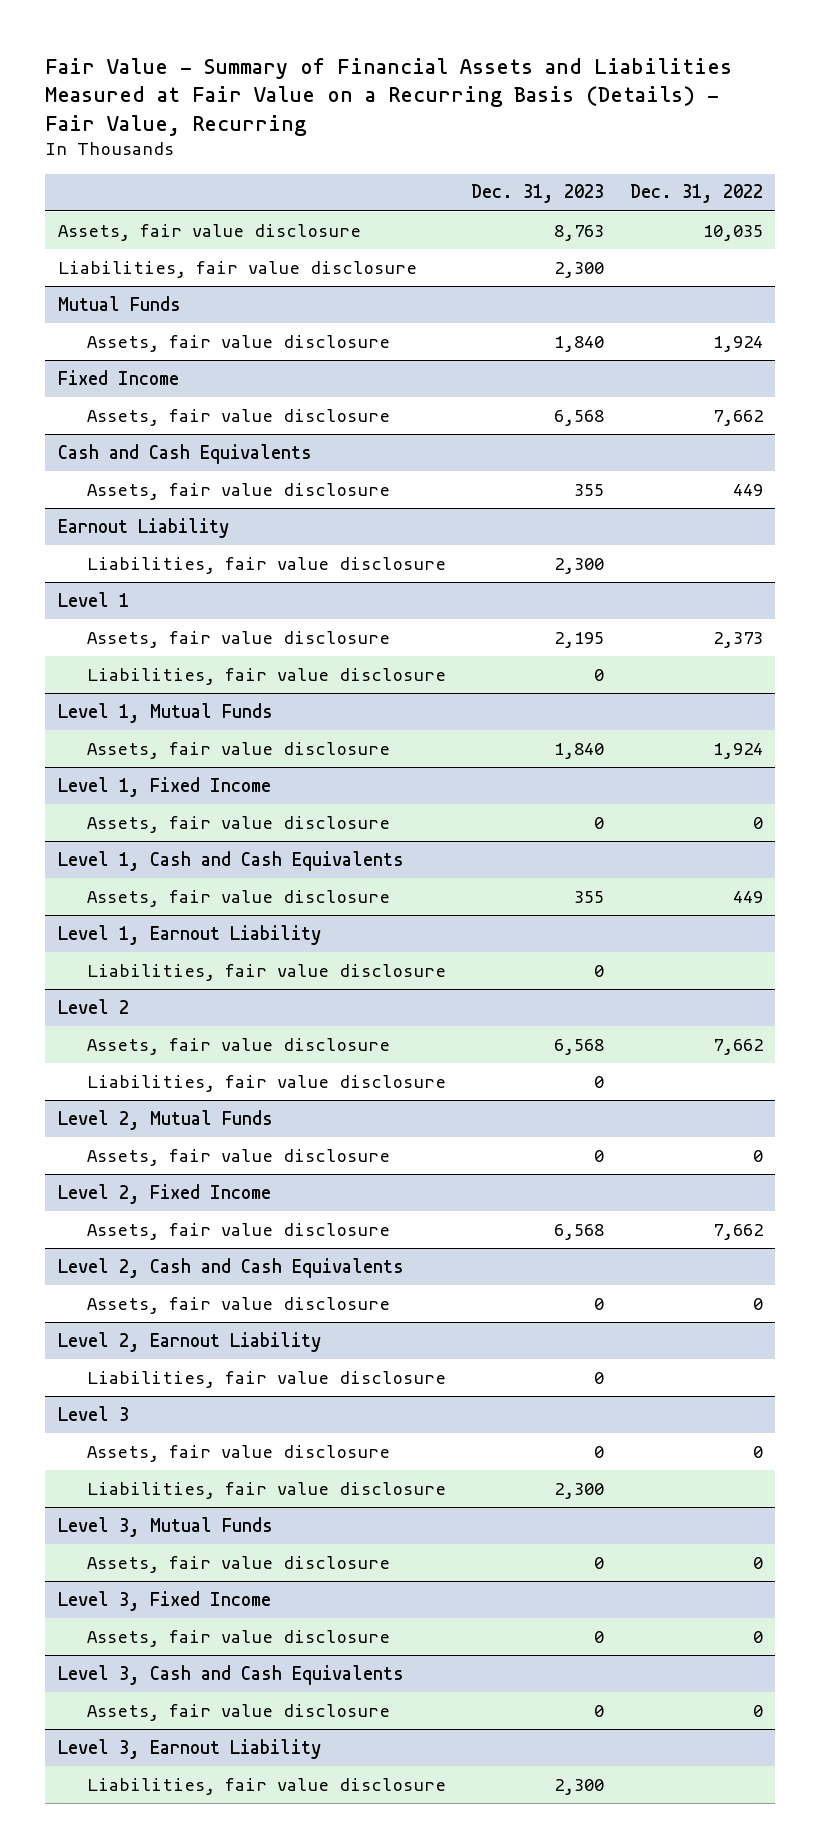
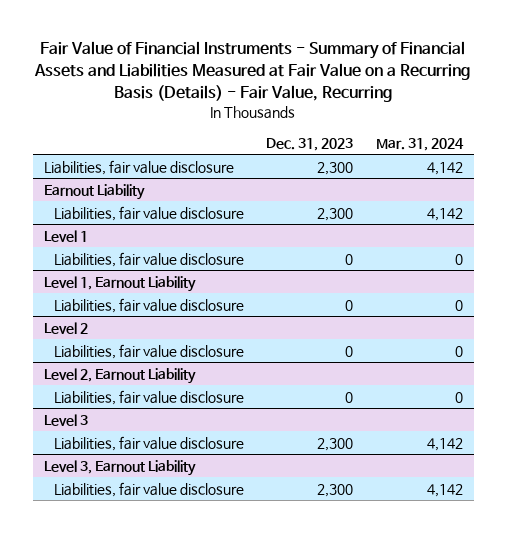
[45,57,733,136] Fair Value - Summary of Financial Assets and Liabilities Measured at Fair Value on a Recurring Basis (Details) - Fair Value, Recurring -> [34,41,471,103] Fair Value of Financial Instruments - Summary of Financial Assets and Liabilities Measured at Fair Value on a Recurring Basis (Details) - Fair Value, Recurring
[629,184,763,204] Dec. 31, 2022 -> none
none -> [375,138,464,152] Mar. 31, 2024
[57,223,361,241] Assets, fair value disclosure -> none
[57,295,181,311] Mutual Funds -> none
[86,334,390,352] Assets, fair value disclosure -> none
[57,369,179,385] Fixed Income -> none
[86,408,390,426] Assets, fair value disclosure -> none
[57,443,312,464] Cash and Cash Equivalents -> none
[86,482,390,500] Assets, fair value disclosure -> none
[86,630,390,648] Assets, fair value disclosure -> none
[57,702,273,723] Level 1, Mutual Funds -> none
[86,741,390,759] Assets, fair value disclosure -> none
[57,776,271,797] Level 1, Fixed Income -> none
[86,815,390,833] Assets, fair value disclosure -> none
[57,850,404,871] Level 1, Cash and Cash Equivalents -> none
[86,889,390,907] Assets, fair value disclosure -> none
[86,1037,390,1055] Assets, fair value disclosure -> none
[57,1109,273,1130] Level 2, Mutual Funds -> none
[86,1148,390,1166] Assets, fair value disclosure -> none
[57,1183,271,1204] Level 2, Fixed Income -> none
[86,1222,390,1240] Assets, fair value disclosure -> none
[57,1257,404,1278] Level 2, Cash and Cash Equivalents -> none
[86,1296,390,1314] Assets, fair value disclosure -> none
[86,1444,390,1462] Assets, fair value disclosure -> none
[57,1516,273,1537] Level 3, Mutual Funds -> none
[86,1555,390,1573] Assets, fair value disclosure -> none
[57,1590,271,1611] Level 3, Fixed Income -> none
[86,1629,390,1647] Assets, fair value disclosure -> none
[57,1664,404,1685] Level 3, Cash and Cash Equivalents -> none
[86,1703,390,1721] Assets, fair value disclosure -> none

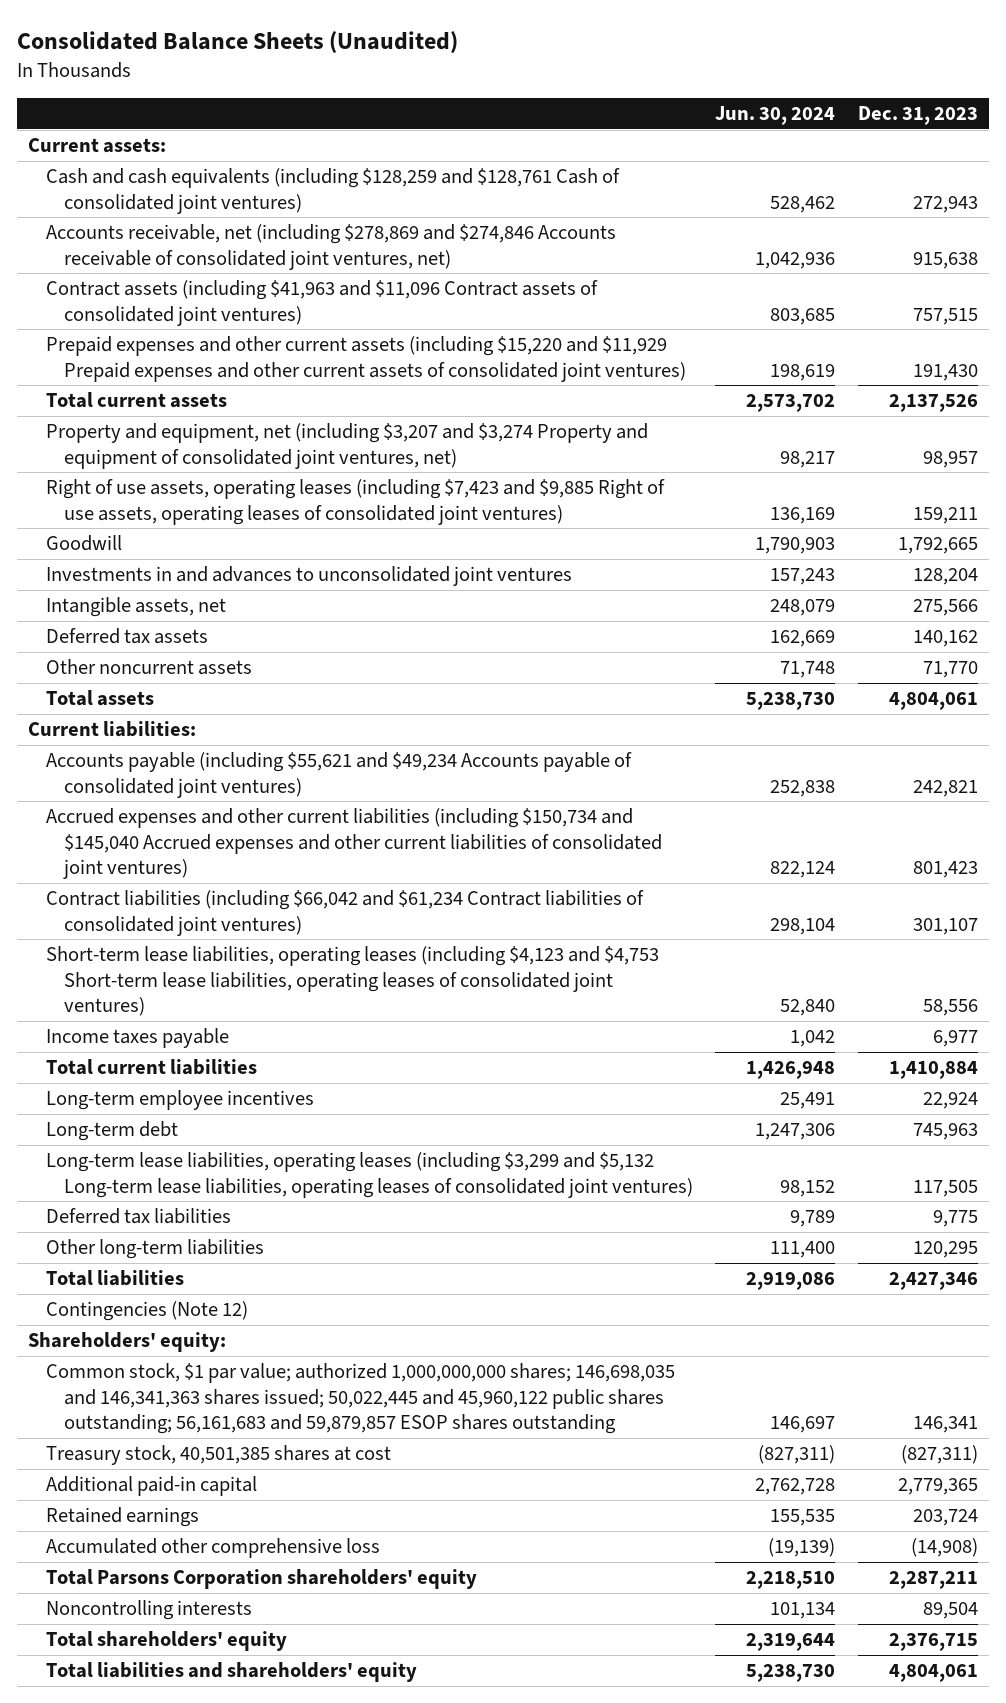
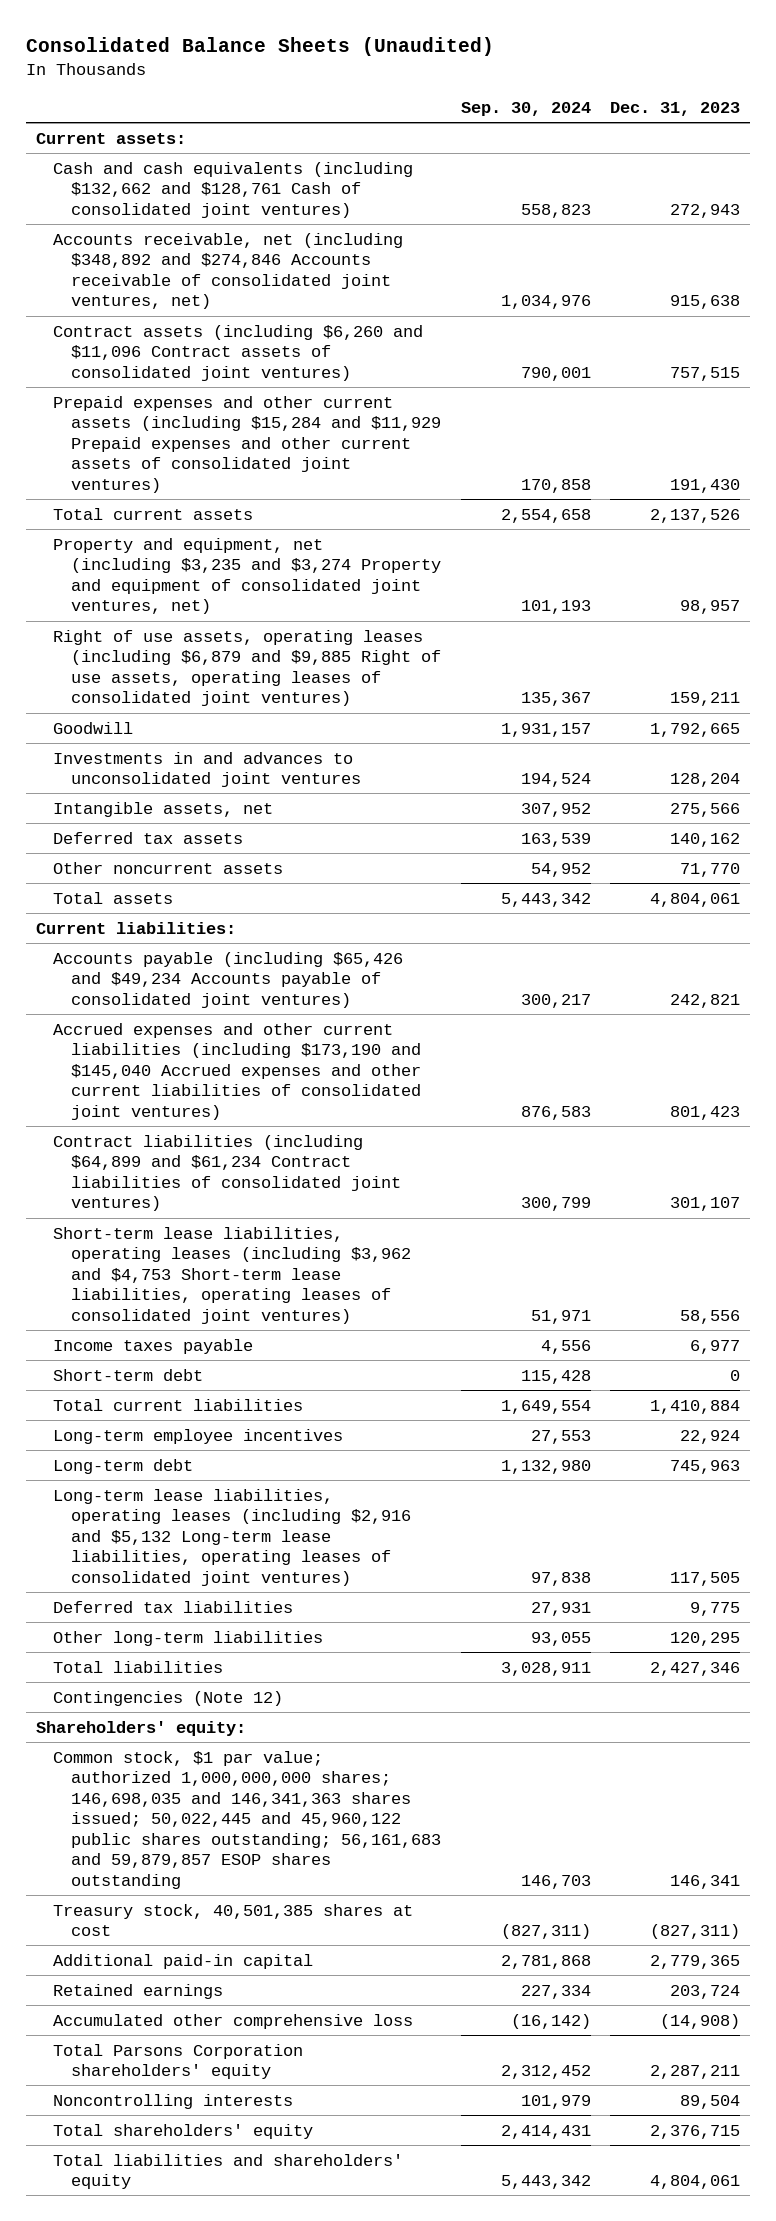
[715,106,836,126] Jun. 30, 2024 -> none
none -> [460,101,591,116] Sep. 30, 2024
[46,168,621,214] Cash and cash equivalents (including $128,259 and $128,761 Cash of consolidated joint ventures) -> [53,161,414,218] Cash and cash equivalents (including $132,662 and $128,761 Cash of consolidated joint ventures)
[46,224,617,270] Accounts receivable, net (including $278,869 and $274,846 Accounts receivable of consolidated joint ventures, net) -> [53,232,404,310] Accounts receivable, net (including $348,892 and $274,846 Accounts receivable of consolidated joint ventures, net)
[46,280,599,326] Contract assets (including $41,963 and $11,096 Contract assets of consolidated joint ventures) -> [53,324,424,381] Contract assets (including $6,260 and $11,096 Contract assets of consolidated joint ventures)
[46,336,687,382] Prepaid expenses and other current assets (including $15,220 and $11,929 Prepaid expenses and other current assets of consolidated joint ventures) -> [53,395,442,493] Prepaid expenses and other current assets (including $15,284 and $11,929 Prepaid expenses and other current assets of consolidated joint ventures)
[46,423,649,469] Property and equipment, net (including $3,207 and $3,274 Property and equipment of consolidated joint ventures, net) -> [53,537,442,615] Property and equipment, net (including $3,235 and $3,274 Property and equipment of consolidated joint ventures, net)
[46,479,666,525] Right of use assets, operating leases (including $7,423 and $9,885 Right of use assets, operating leases of consolidated joint ventures) -> [53,629,442,707] Right of use assets, operating leases (including $6,879 and $9,885 Right of use assets, operating leases of consolidated joint ventures)
[46,752,633,798] Accounts payable (including $55,621 and $49,234 Accounts payable of consolidated joint ventures) -> [53,951,404,1008] Accounts payable (including $65,426 and $49,234 Accounts payable of consolidated joint ventures)
[46,808,663,880] Accrued expenses and other current liabilities (including $150,734 and $145,040 Accrued expenses and other current liabilities of consolidated joint ventures) -> [53,1022,422,1120] Accrued expenses and other current liabilities (including $173,190 and $145,040 Accrued expenses and other current liabilities of consolidated joint ventures)
[46,890,645,936] Contract liabilities (including $66,042 and $61,234 Contract liabilities of consolidated joint ventures) -> [53,1134,402,1212] Contract liabilities (including $64,899 and $61,234 Contract liabilities of consolidated joint ventures)
[46,946,660,1017] Short-term lease liabilities, operating leases (including $4,123 and $4,753 Short-term lease liabilities, operating leases of consolidated joint ventures) -> [53,1226,412,1324] Short-term lease liabilities, operating leases (including $3,962 and $4,753 Short-term lease liabilities, operating leases of consolidated joint ventures)
none -> [53,1368,204,1381] Short-term debt
[46,1152,694,1198] Long-term lease liabilities, operating leases (including $3,299 and $5,132 Long-term lease liabilities, operating leases of consolidated joint ventures) -> [53,1488,412,1586] Long-term lease liabilities, operating leases (including $2,916 and $5,132 Long-term lease liabilities, operating leases of consolidated joint ventures)

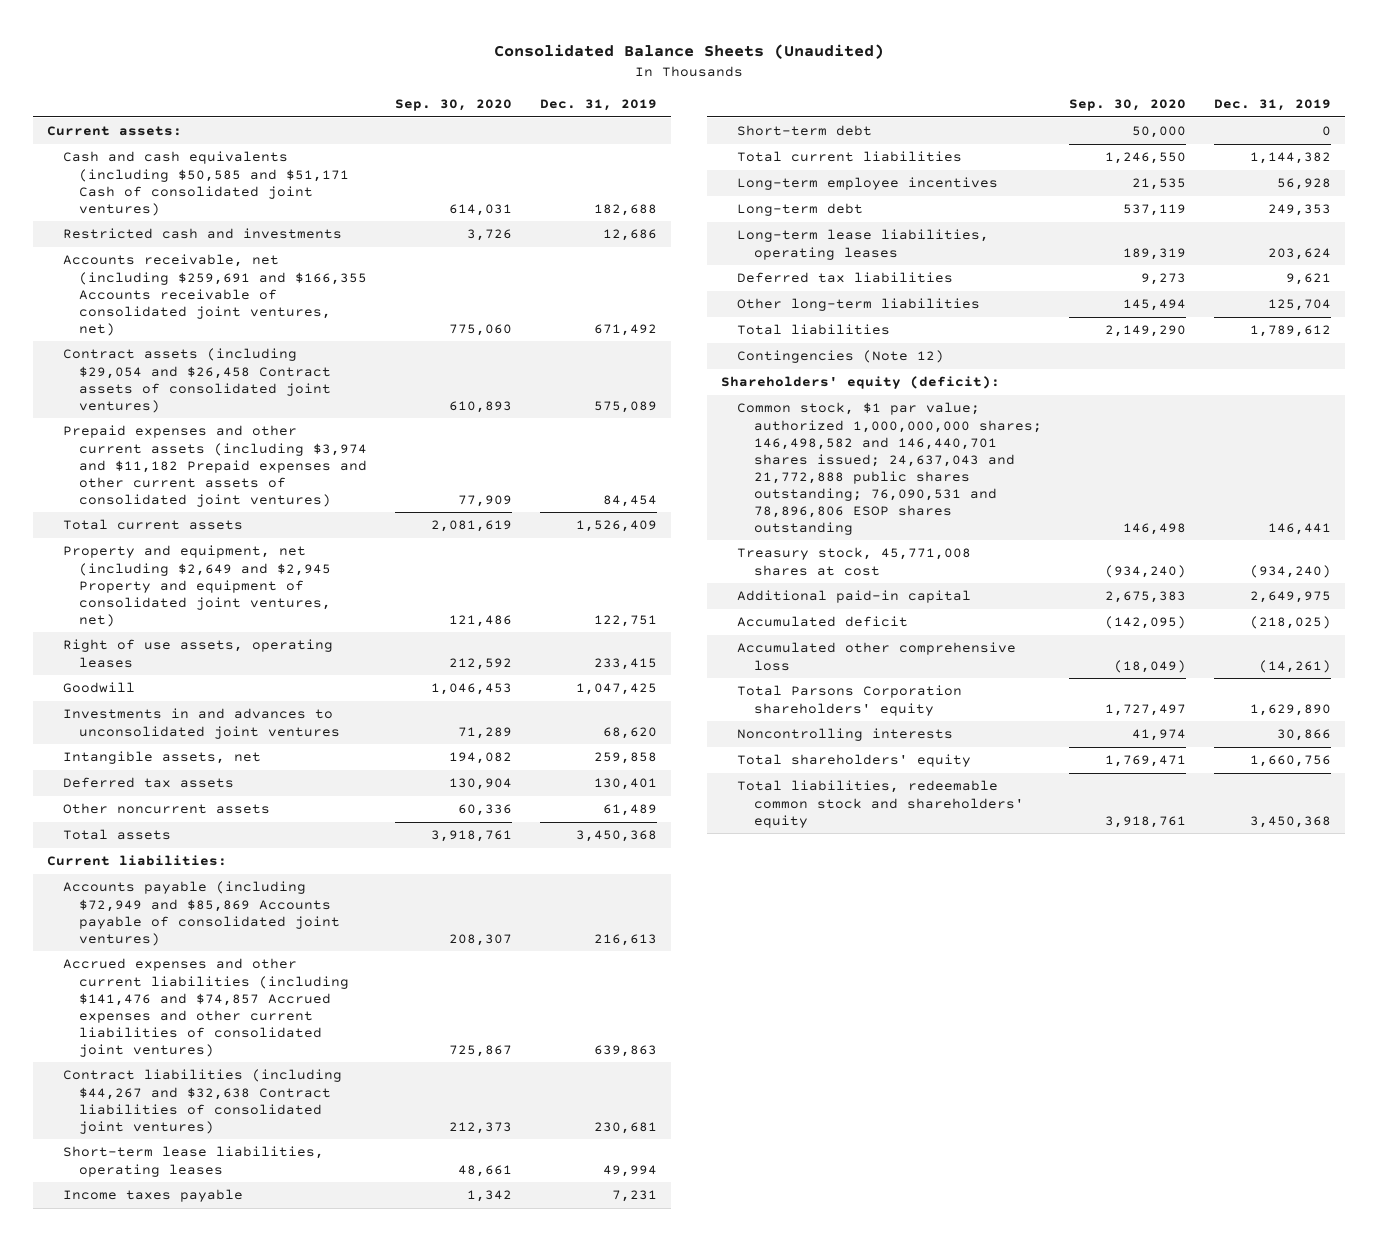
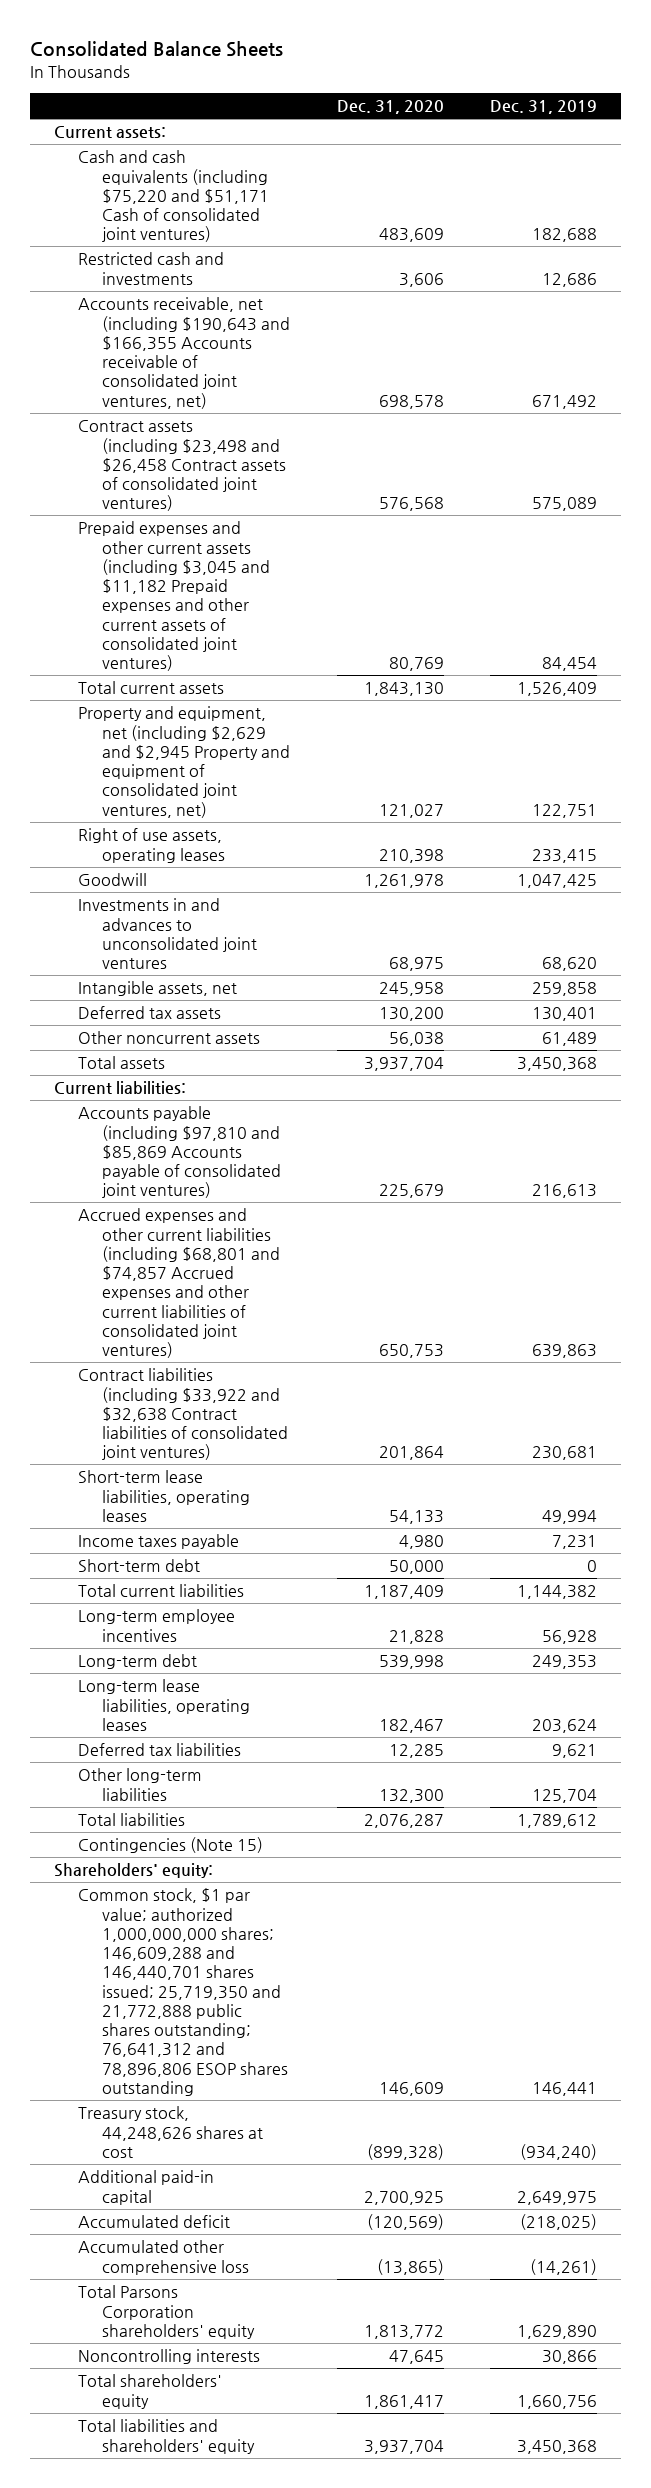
[493,43,884,59] Consolidated Balance Sheets (Unaudited) -> [30,41,284,58] Consolidated Balance Sheets
[395,98,513,111] Sep. 30, 2020 -> none
none -> [336,100,444,115] Dec. 31, 2020
[63,151,350,216] Cash and cash equivalents (including $50,585 and $51,171 Cash of consolidated joint ventures) -> [77,150,270,243] Cash and cash equivalents (including $75,220 and $51,171 Cash of consolidated joint ventures)
[63,254,368,336] Accounts receivable, net (including $259,691 and $166,355 Accounts receivable of consolidated joint ventures, net) -> [77,297,291,409] Accounts receivable, net (including $190,643 and $166,355 Accounts receivable of consolidated joint ventures, net)
[63,348,332,413] Contract assets (including $29,054 and $26,458 Contract assets of consolidated joint ventures) -> [77,420,287,512] Contract assets (including $23,498 and $26,458 Contract assets of consolidated joint ventures)
[63,425,368,507] Prepaid expenses and other current assets (including $3,974 and $11,182 Prepaid expenses and other current assets of consolidated joint ventures) -> [77,521,271,672] Prepaid expenses and other current assets (including $3,045 and $11,182 Prepaid expenses and other current assets of consolidated joint ventures)
[63,545,332,627] Property and equipment, net (including $2,649 and $2,945 Property and equipment of consolidated joint ventures, net) -> [77,706,291,818] Property and equipment, net (including $2,629 and $2,945 Property and equipment of consolidated joint ventures, net)
[63,881,341,946] Accounts payable (including $72,949 and $85,869 Accounts payable of consolidated joint ventures) -> [77,1106,282,1199] Accounts payable (including $97,810 and $85,869 Accounts payable of consolidated joint ventures)
[63,958,350,1057] Accrued expenses and other current liabilities (including $141,476 and $74,857 Accrued expenses and other current liabilities of consolidated joint ventures) -> [77,1208,281,1359] Accrued expenses and other current liabilities (including $68,801 and $74,857 Accrued expenses and other current liabilities of consolidated joint ventures)
[63,1069,343,1134] Contract liabilities (including $44,267 and $32,638 Contract liabilities of consolidated joint ventures) -> [77,1368,289,1461] Contract liabilities (including $33,922 and $32,638 Contract liabilities of consolidated joint ventures)
[737,350,945,364] Contingencies (Note 12) -> [77,1837,263,1854] Contingencies (Note 15)
[721,376,1001,390] Shareholders' equity (deficit): -> [53,1863,213,1879] Shareholders' equity:
[737,402,1042,535] Common stock, $1 par value; authorized 1,000,000,000 shares; 146,498,582 and 146,440,701 shares issued; 24,637,043 and 21,772,888 public shares outstanding; 76,090,531 and 78,896,806 ESOP shares outstanding -> [77,1888,289,2096] Common stock, $1 par value; authorized 1,000,000,000 shares; 146,609,288 and 146,440,701 shares issued; 25,719,350 and 21,772,888 public shares outstanding; 76,641,312 and 78,896,806 ESOP shares outstanding
[737,547,972,576] Treasury stock, 45,771,008 shares at cost -> [77,2106,264,2158] Treasury stock, 44,248,626 shares at cost
[737,780,1024,828] Total liabilities, redeemable common stock and shareholders' equity -> [77,2419,256,2454] Total liabilities and shareholders' equity

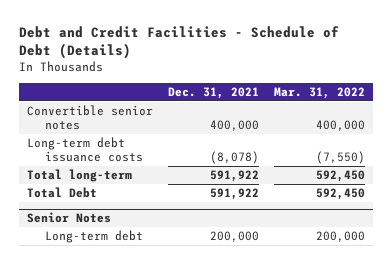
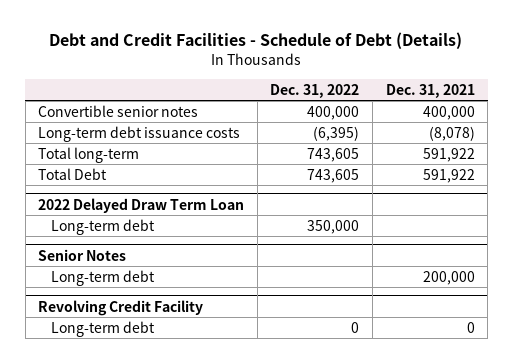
[274,87,366,100] Mar. 31, 2022 -> none
none -> [270,83,360,98] Dec. 31, 2022
none -> [38,197,245,213] 2022 Delayed Draw Term Loan
none -> [50,218,155,235] Long-term debt
none -> [38,299,204,316] Revolving Credit Facility
none -> [50,320,155,337] Long-term debt

